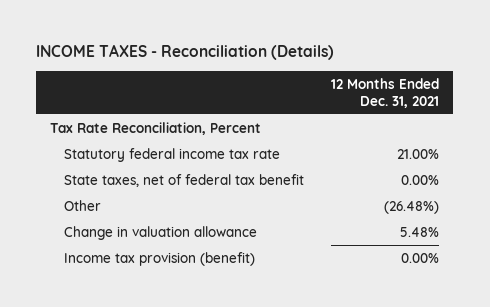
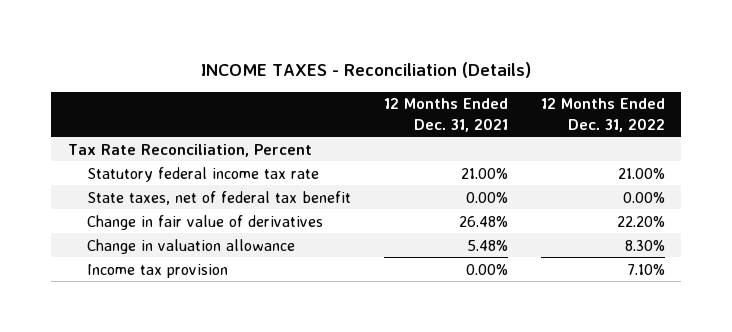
none -> [540,98,665,132] 12 Months Ended Dec. 31, 2022
[63,199,101,211] Other -> none
none -> [87,214,324,230] Change in fair value of derivatives
[63,251,255,266] Income tax provision (benefit) -> [87,263,229,278] Income tax provision

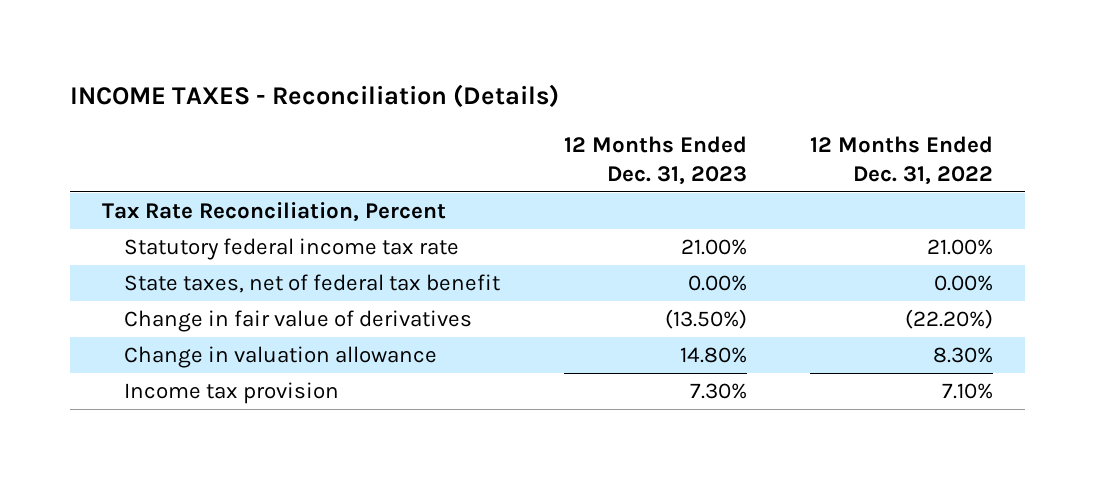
[383,98,508,132] 12 Months Ended Dec. 31, 2021 -> none
none -> [563,135,747,185] 12 Months Ended Dec. 31, 2023
[616,215,665,227] 22.20% -> [905,309,994,330] (22.20%)

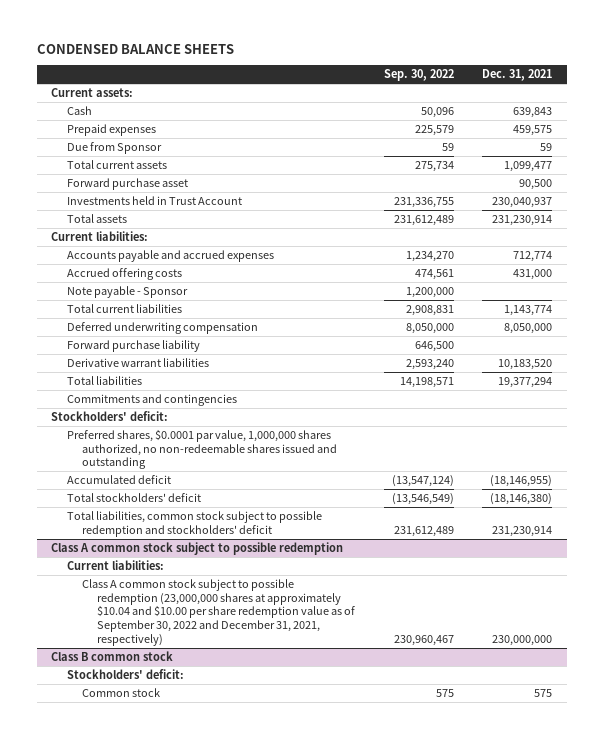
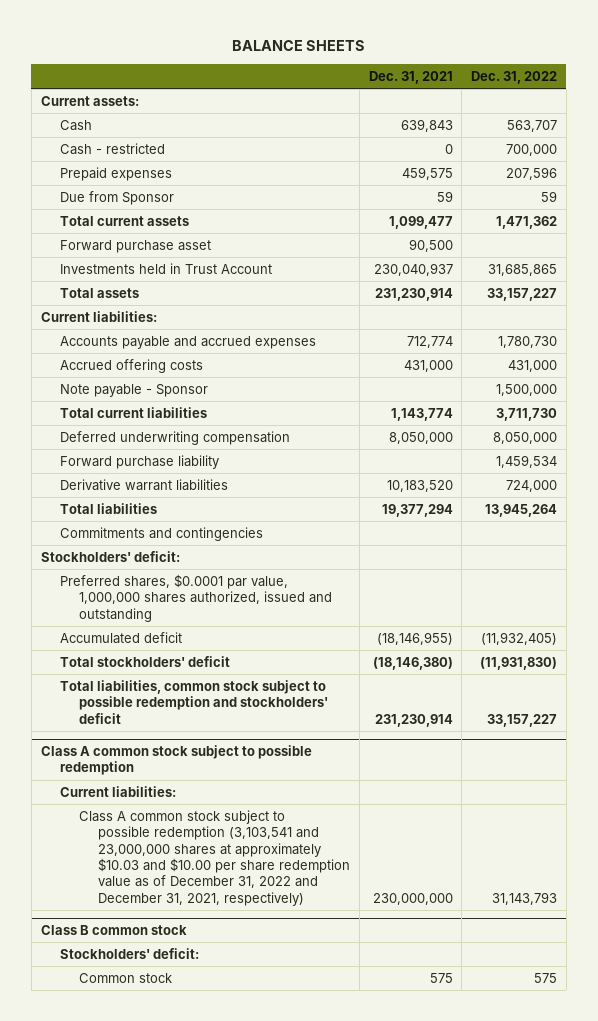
[36,44,234,55] CONDENSED BALANCE SHEETS -> [231,40,365,52] BALANCE SHEETS
[383,69,454,82] Sep. 30, 2022 -> none
none -> [471,70,558,84] Dec. 31, 2022
none -> [59,142,165,155] Cash - restricted
[66,428,338,470] Preferred shares, $0.0001 par value, 1,000,000 shares authorized, no non-redeemable shares issued and outstanding -> [59,573,333,622] Preferred shares, $0.0001 par value, 1,000,000 shares authorized, issued and outstanding
[82,578,356,646] Class A common stock subject to possible redemption (23,000,000 shares at approximately $10.04 and $10.00 per share redemption value as of September 30, 2022 and December 31, 2021, respectively) -> [79,809,351,906] Class A common stock subject to possible redemption (3,103,541 and 23,000,000 shares at approximately $10.03 and $10.00 per share redemption value as of December 31, 2022 and December 31, 2021, respectively)

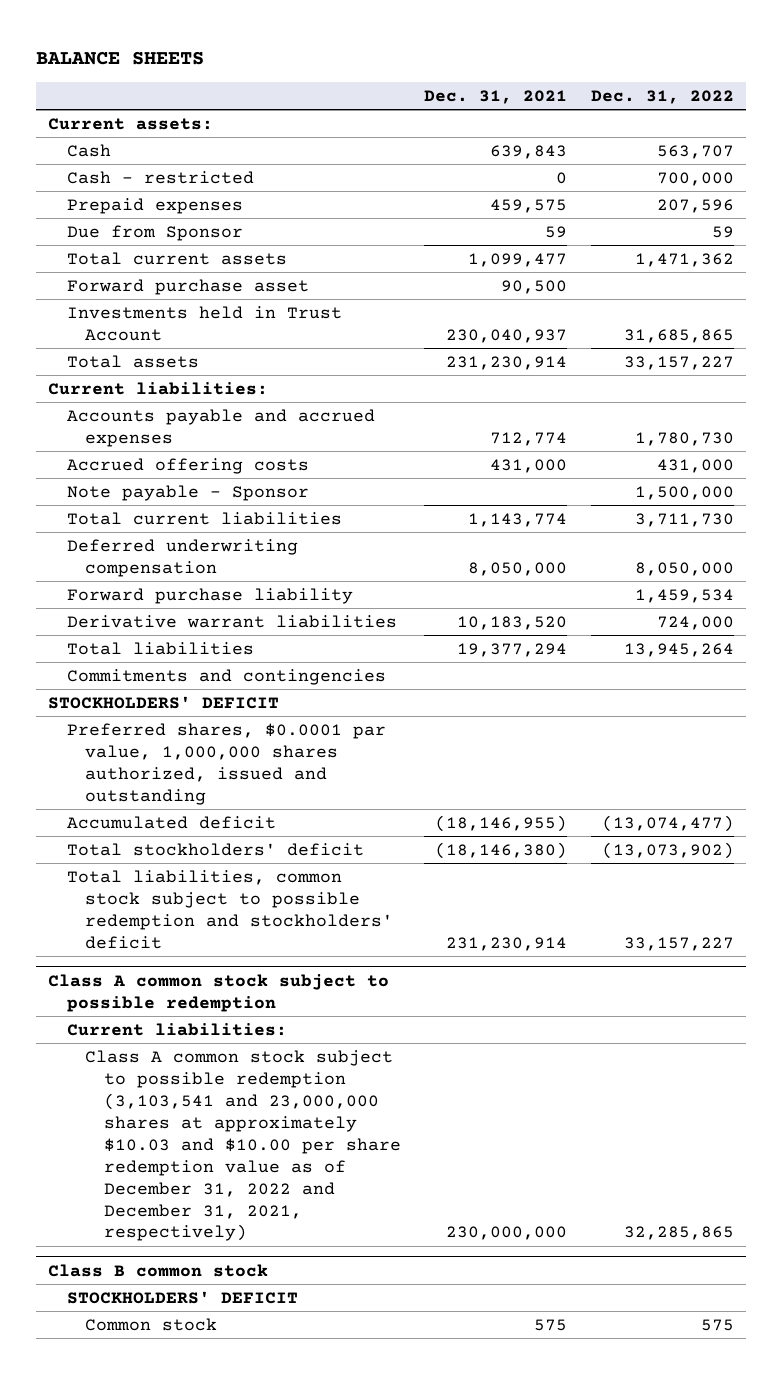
[40,550,180,562] Stockholders' deficit: -> [48,695,280,709] STOCKHOLDERS' DEFICIT
[481,631,558,645] (11,932,405) -> [601,814,734,832] (13,074,477)
[480,656,558,670] (11,931,830) -> [601,841,734,859] (13,073,902)
[492,891,558,905] 31,143,793 -> [623,1226,734,1241] 32,285,865
[59,947,199,959] Stockholders' deficit: -> [66,1290,298,1304] STOCKHOLDERS' DEFICIT

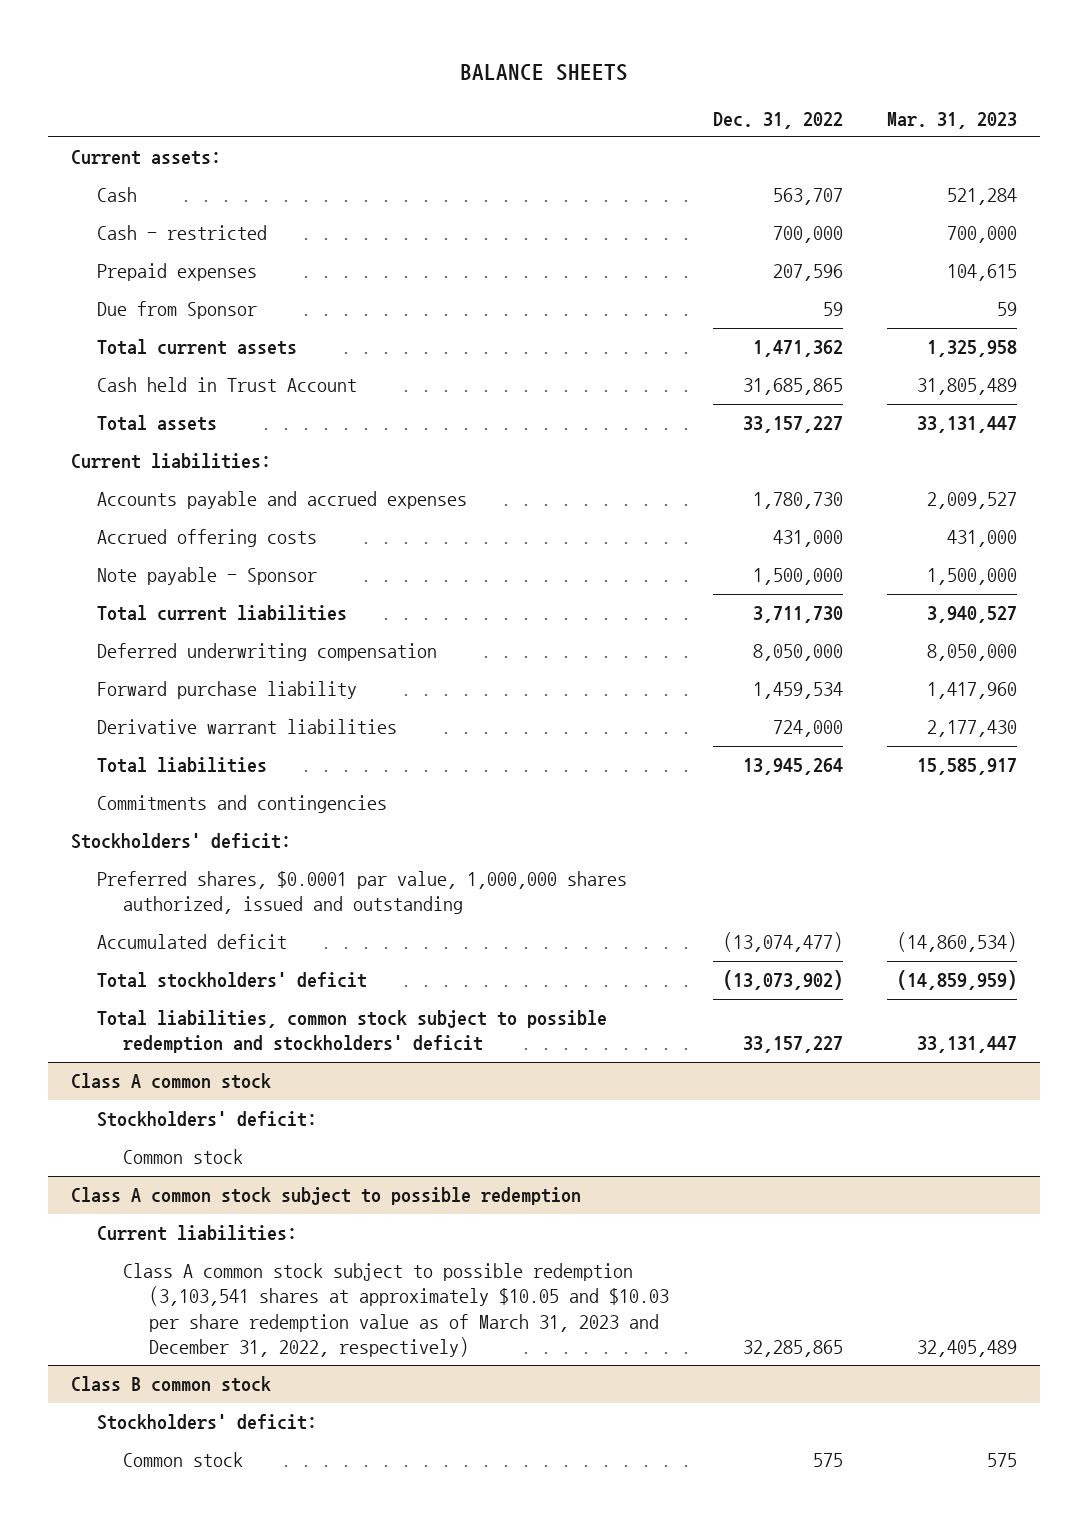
[424,89,568,104] Dec. 31, 2021 -> none
none -> [887,111,1018,129] Mar. 31, 2023
[66,278,309,295] Forward purchase asset -> none
[66,305,342,341] Investments held in Trust Account -> [96,377,357,393] Cash held in Trust Account
[48,695,280,709] STOCKHOLDERS' DEFICIT -> [70,833,291,850] Stockholders' deficit:
none -> [70,1073,271,1090] Class A common stock
none -> [96,1111,317,1128] Stockholders' deficit:
none -> [122,1149,243,1165] Common stock
[85,1049,401,1242] Class A common stock subject to possible redemption (3,103,541 and 23,000,000 shares at approximately $10.03 and $10.00 per share redemption value as of December 31, 2022 and December 31, 2021, respectively) -> [122,1263,669,1358] Class A common stock subject to possible redemption (3,103,541 shares at approximately $10.05 and $10.03 per share redemption value as of March 31, 2023 and December 31, 2022, respectively)
[66,1290,298,1304] STOCKHOLDERS' DEFICIT -> [96,1414,317,1431] Stockholders' deficit:

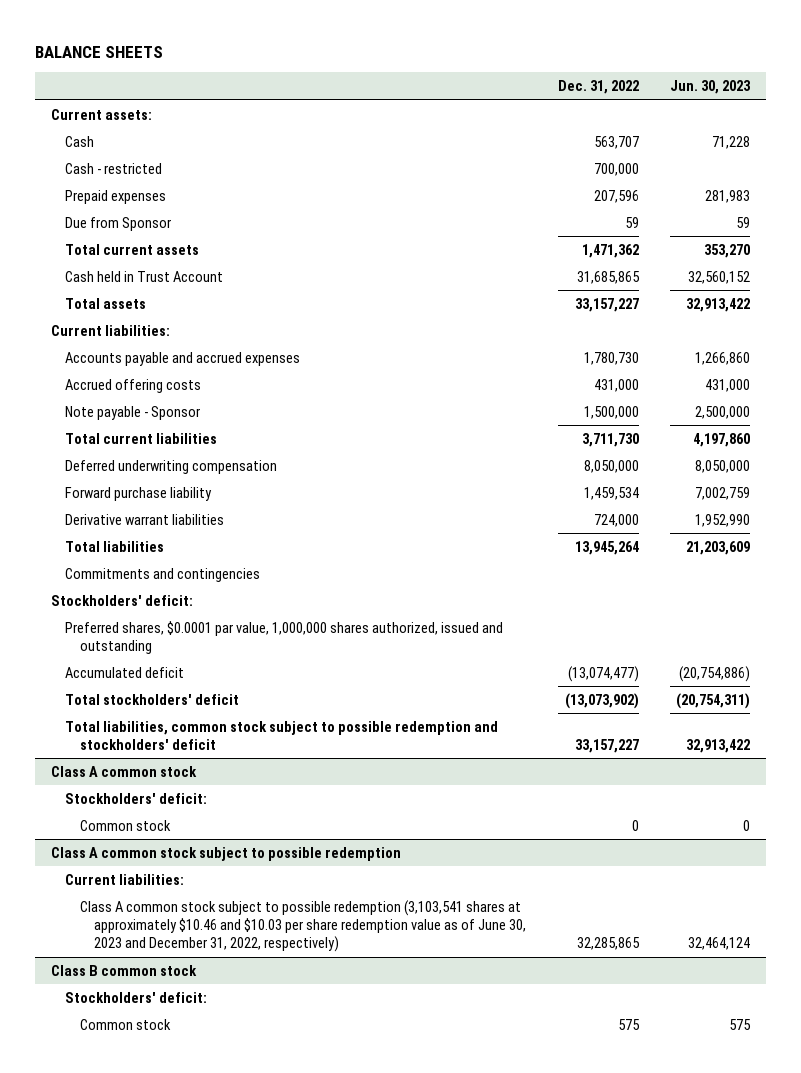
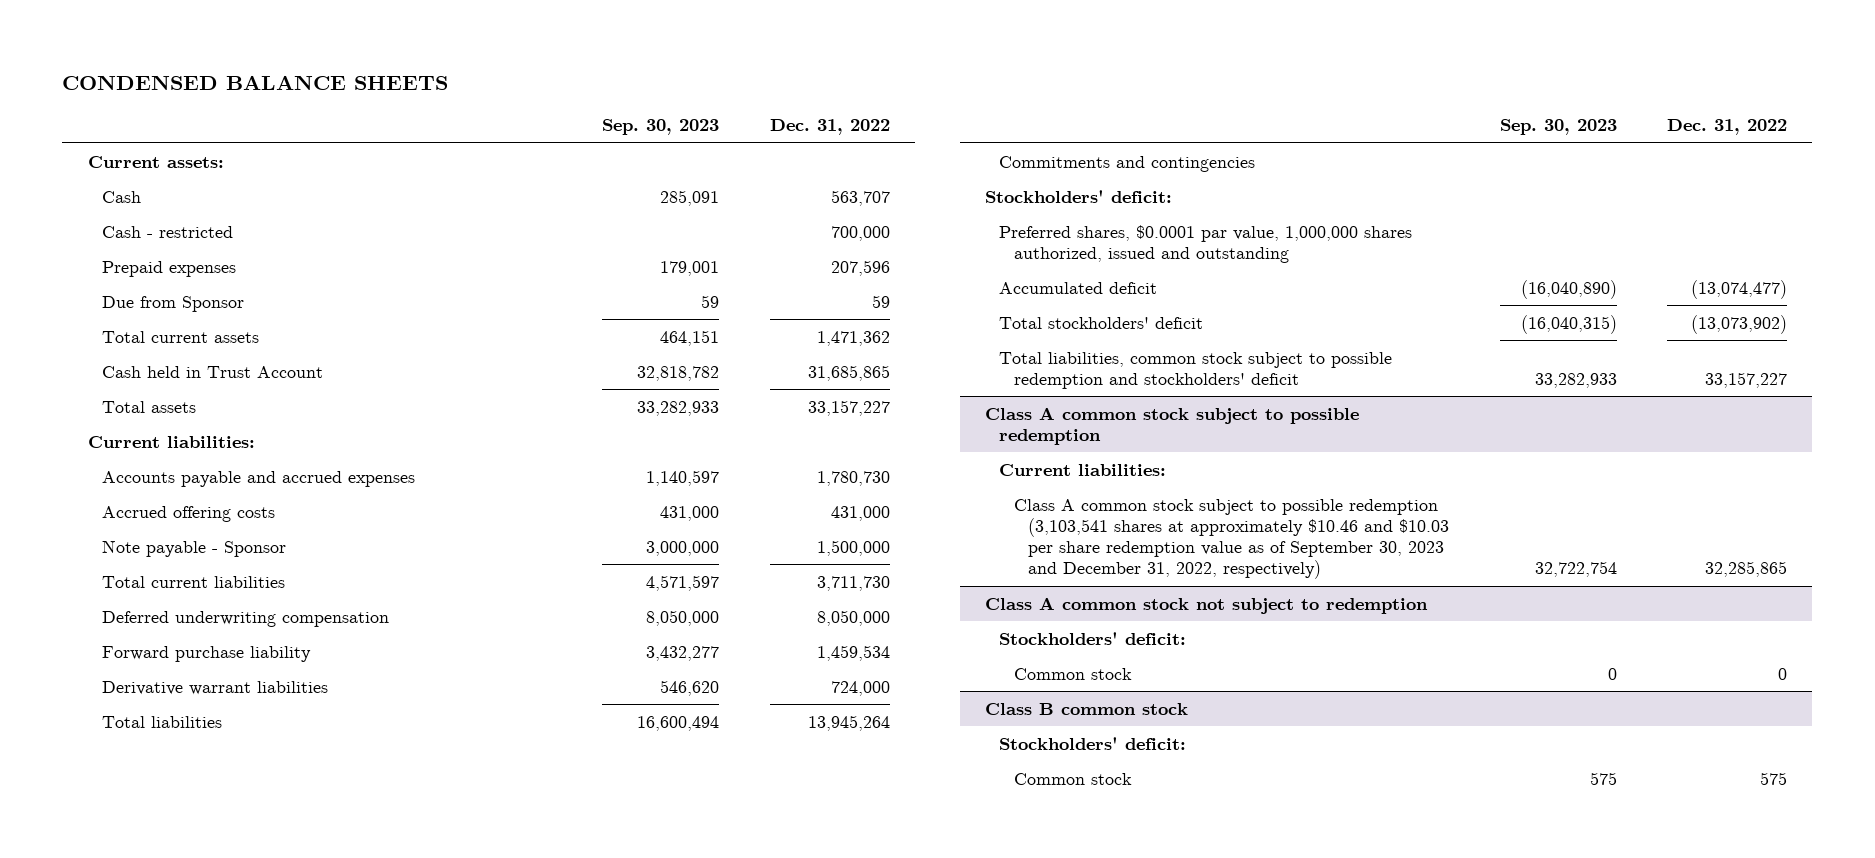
[35,45,164,58] BALANCE SHEETS -> [62,75,449,91] CONDENSED BALANCE SHEETS
[670,80,752,95] Jun. 30, 2023 -> none
none -> [602,119,720,136] Sep. 30, 2023
[50,765,197,777] Class A common stock -> none
[65,792,208,804] Stockholders' deficit: -> none
[79,819,171,831] Common stock -> none
[79,899,526,953] Class A common stock subject to possible redemption (3,103,541 shares at approximately $10.46 and $10.03 per share redemption value as of June 30, 2023 and December 31, 2022, respectively) -> [1013,498,1450,580] Class A common stock subject to possible redemption (3,103,541 shares at approximately $10.46 and $10.03 per share redemption value as of September 30, 2023 and December 31, 2022, respectively)
none -> [984,596,1428,614] Class A common stock not subject to redemption
none -> [999,631,1187,645] Stockholders' deficit:
none -> [1013,667,1132,680] Common stock

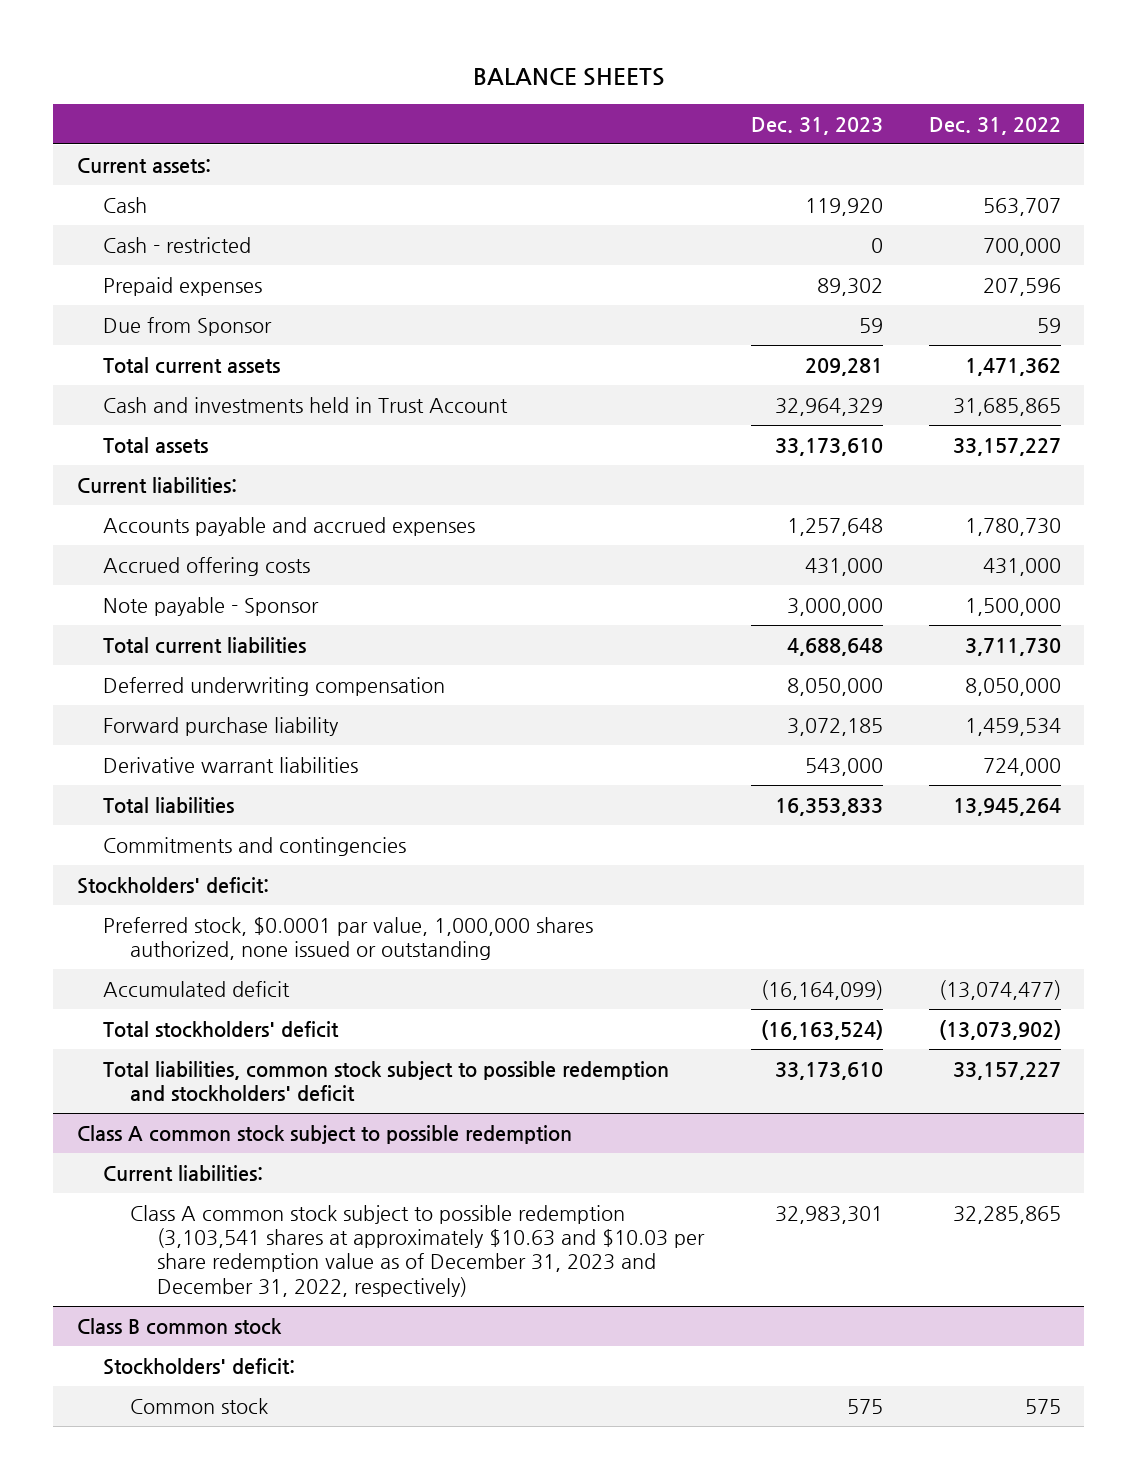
[62,75,449,91] CONDENSED BALANCE SHEETS -> [472,68,665,87] BALANCE SHEETS
[602,119,720,136] Sep. 30, 2023 -> none
none -> [750,116,883,135] Dec. 31, 2023
[101,365,323,378] Cash held in Trust Account -> [103,396,509,413] Cash and investments held in Trust Account
[999,224,1413,263] Preferred shares, $0.0001 par value, 1,000,000 shares authorized, issued and outstanding -> [103,916,594,961] Preferred stock, $0.0001 par value, 1,000,000 shares authorized, none issued or outstanding
[984,596,1428,614] Class A common stock not subject to redemption -> none
[999,631,1187,645] Stockholders' deficit: -> none
[1013,667,1132,680] Common stock -> none
[1013,498,1450,580] Class A common stock subject to possible redemption (3,103,541 shares at approximately $10.46 and $10.03 per share redemption value as of September 30, 2023 and December 31, 2022, respectively) -> [130,1204,706,1297] Class A common stock subject to possible redemption (3,103,541 shares at approximately $10.63 and $10.03 per share redemption value as of December 31, 2023 and December 31, 2022, respectively)

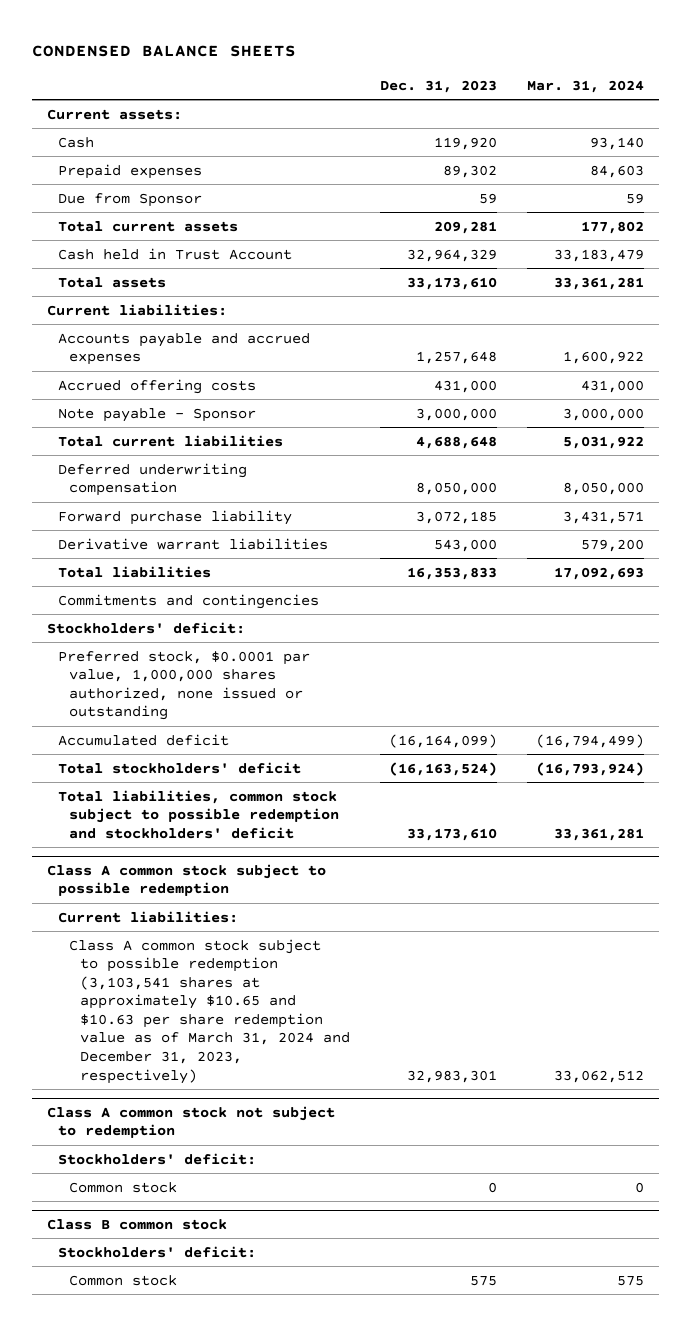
[472,68,665,87] BALANCE SHEETS -> [32,45,297,58] CONDENSED BALANCE SHEETS
[929,116,1062,135] Dec. 31, 2022 -> none
none -> [527,79,645,93] Mar. 31, 2024
[103,236,252,253] Cash - restricted -> none
[103,396,509,413] Cash and investments held in Trust Account -> [58,247,293,260] Cash held in Trust Account
[130,1204,706,1297] Class A common stock subject to possible redemption (3,103,541 shares at approximately $10.63 and $10.03 per share redemption value as of December 31, 2023 and December 31, 2022, respectively) -> [69,938,351,1084] Class A common stock subject to possible redemption (3,103,541 shares at approximately $10.65 and $10.63 per share redemption value as of March 31, 2024 and December 31, 2023, respectively)
none -> [47,1105,336,1139] Class A common stock not subject to redemption
none -> [58,1152,257,1165] Stockholders' deficit:
none -> [69,1181,178,1193] Common stock

